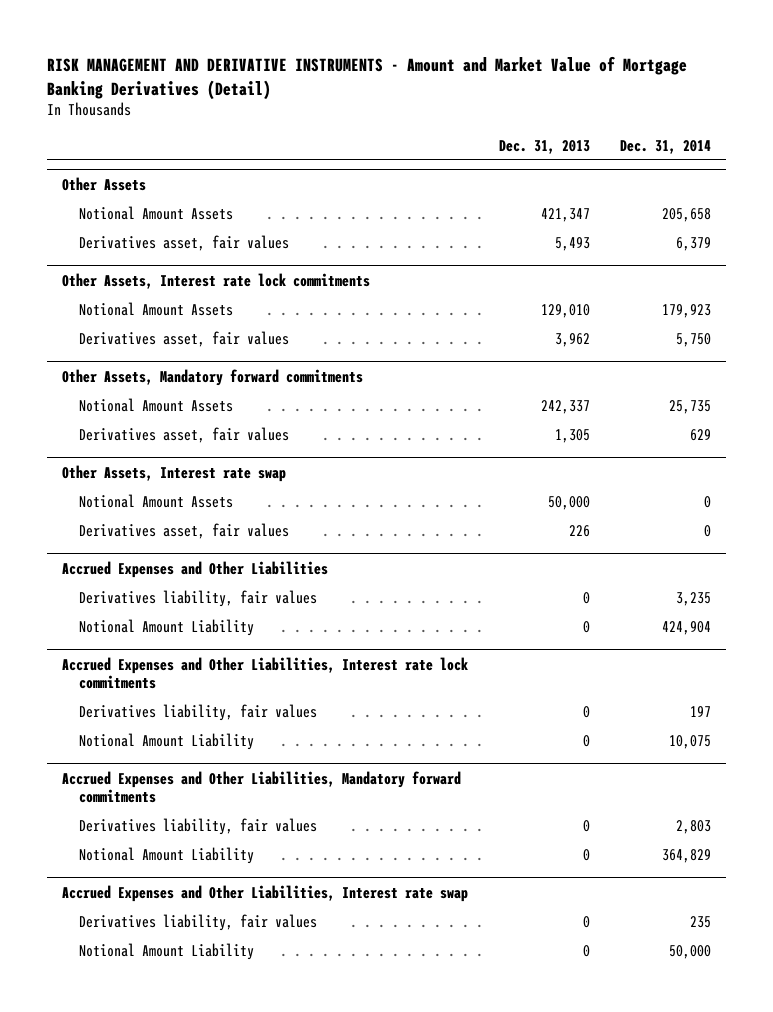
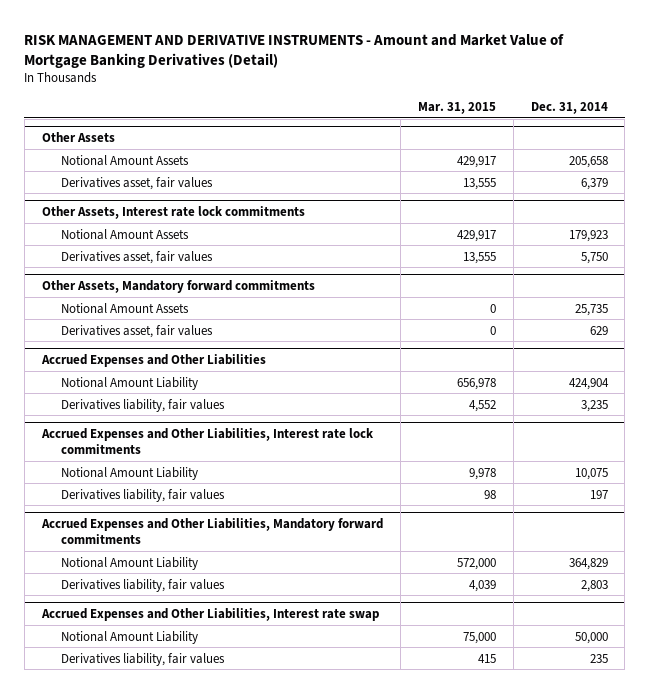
[498,139,590,154] Dec. 31, 2013 -> none
none -> [417,101,496,114] Mar. 31, 2015
[62,464,287,482] Other Assets, Interest rate swap -> none
[78,493,233,508] Notional Amount Assets -> none
[78,522,289,539] Derivatives asset, fair values -> none
[78,589,317,607] Derivatives liability, fair values -> [60,398,225,412] Derivatives liability, fair values
[78,703,317,721] Derivatives liability, fair values -> [60,488,225,502] Derivatives liability, fair values
[78,817,317,835] Derivatives liability, fair values -> [60,578,225,592] Derivatives liability, fair values
[78,913,317,931] Derivatives liability, fair values -> [60,652,225,666] Derivatives liability, fair values

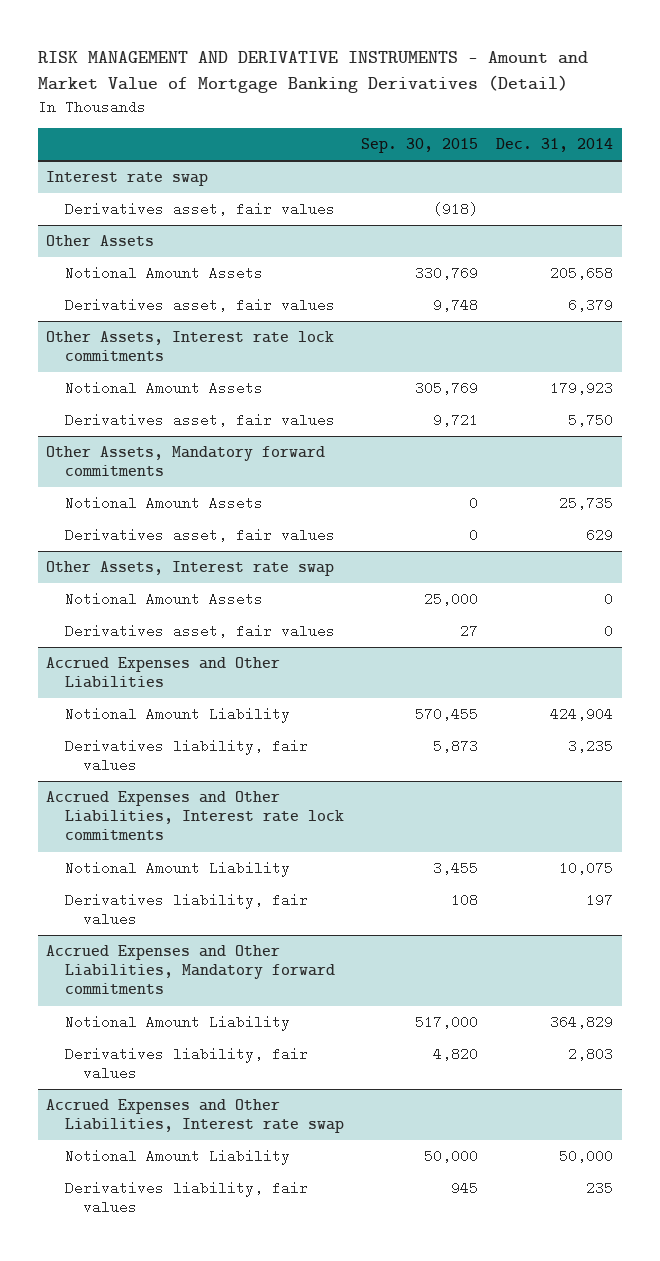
[417,101,496,114] Mar. 31, 2015 -> none
none -> [361,138,479,154] Sep. 30, 2015
none -> [46,171,209,187] Interest rate swap
none -> [64,202,335,217] Derivatives asset, fair values
none -> [46,561,335,577] Other Assets, Interest rate swap
none -> [64,592,263,607] Notional Amount Assets
none -> [64,624,335,639] Derivatives asset, fair values

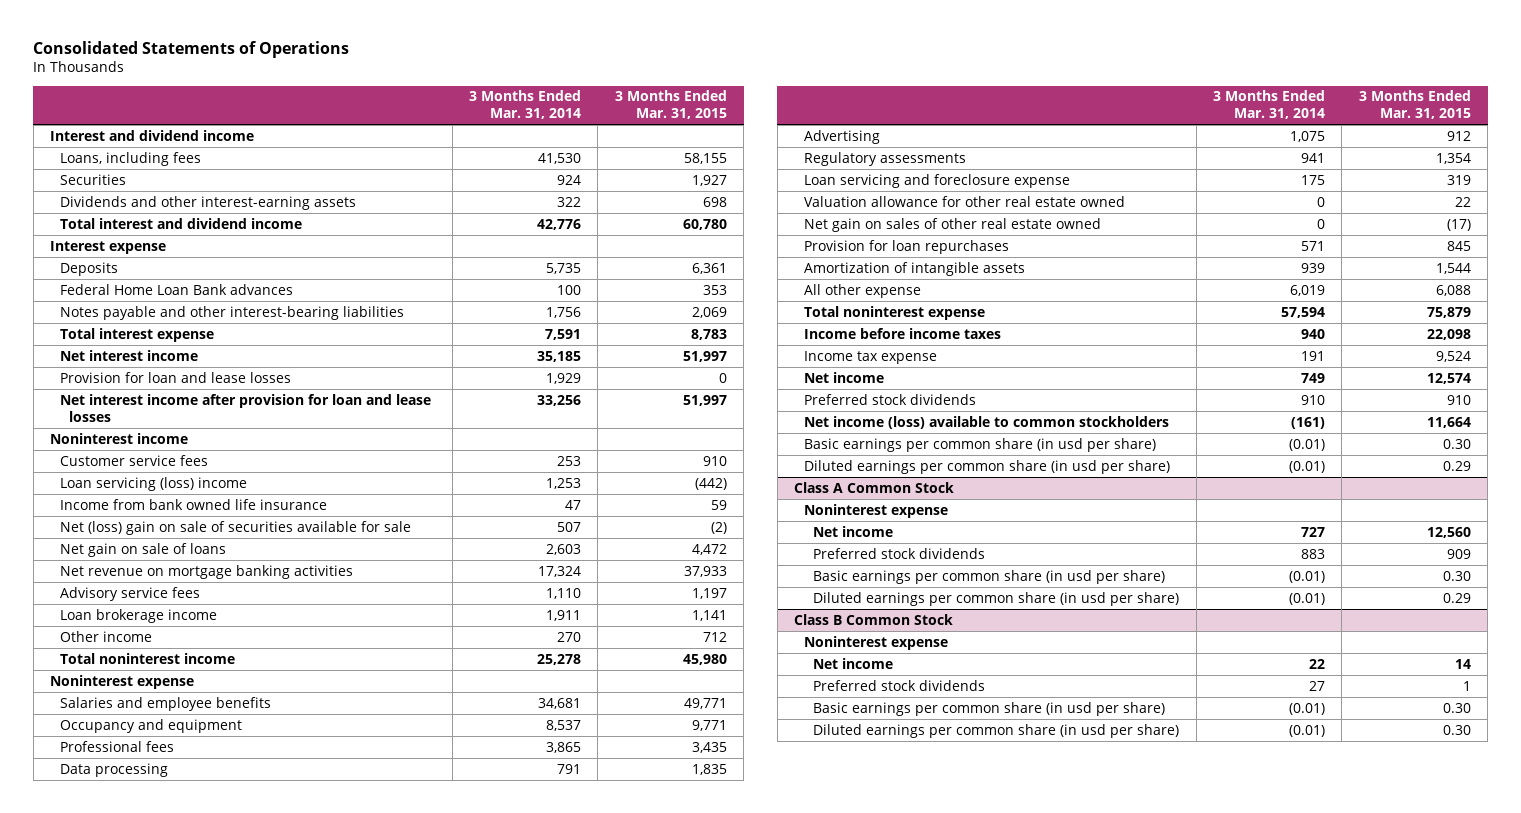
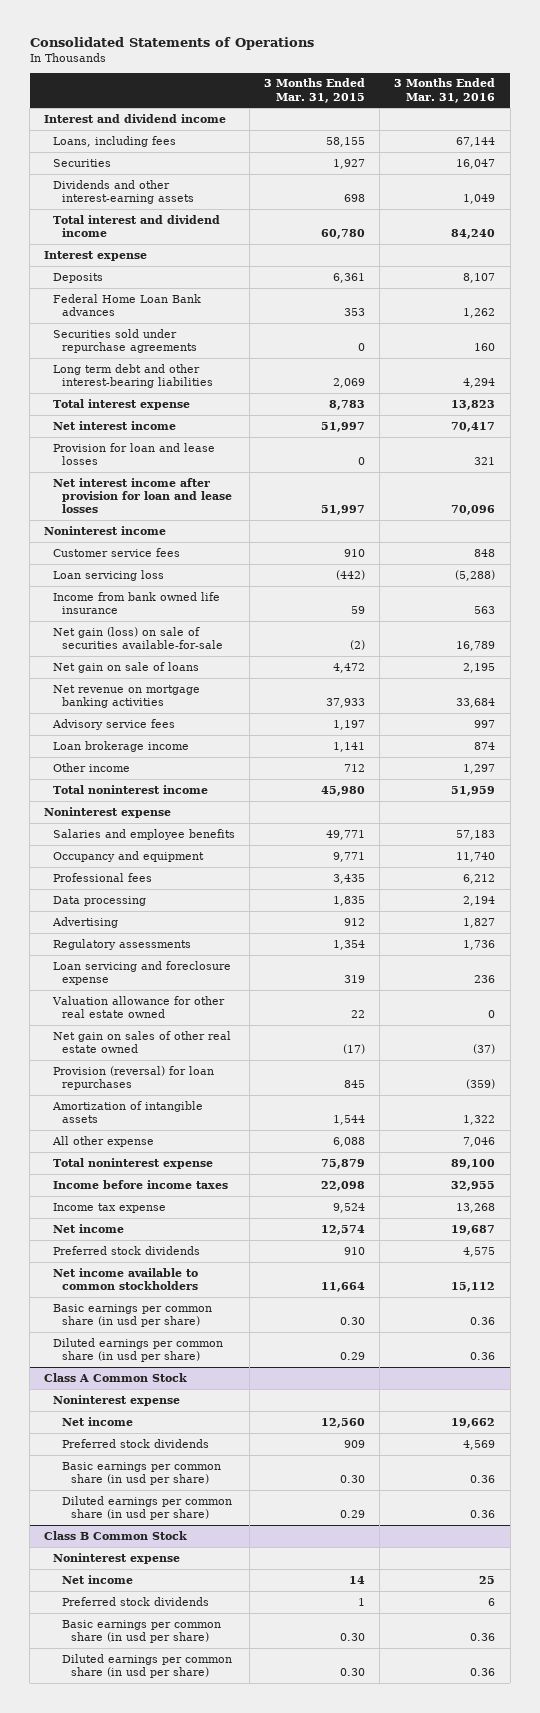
[468,90,581,120] 3 Months Ended Mar. 31, 2014 -> none
none -> [394,78,496,103] 3 Months Ended Mar. 31, 2016
none -> [53,328,197,353] Securities sold under repurchase agreements
[59,305,404,320] Notes payable and other interest-bearing liabilities -> [53,363,213,388] Long term debt and other interest-bearing liabilities
[59,476,247,491] Loan servicing (loss) income -> [53,569,165,581] Loan servicing loss
[59,520,411,535] Net (loss) gain on sale of securities available for sale -> [53,626,223,649] Net gain (loss) on sale of securities available-for-sale
[803,239,1009,254] Provision for loan repurchases -> [53,1065,215,1090] Provision (reversal) for loan repurchases
[803,415,1169,429] Net income (loss) available to common stockholders -> [53,1267,199,1290] Net income available to common stockholders

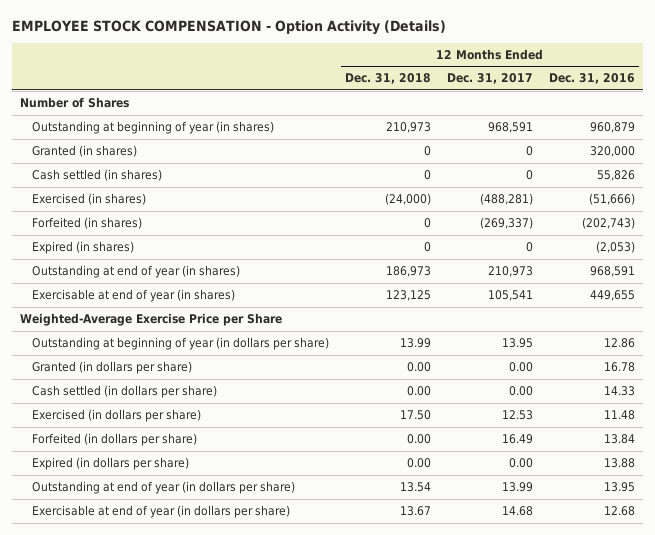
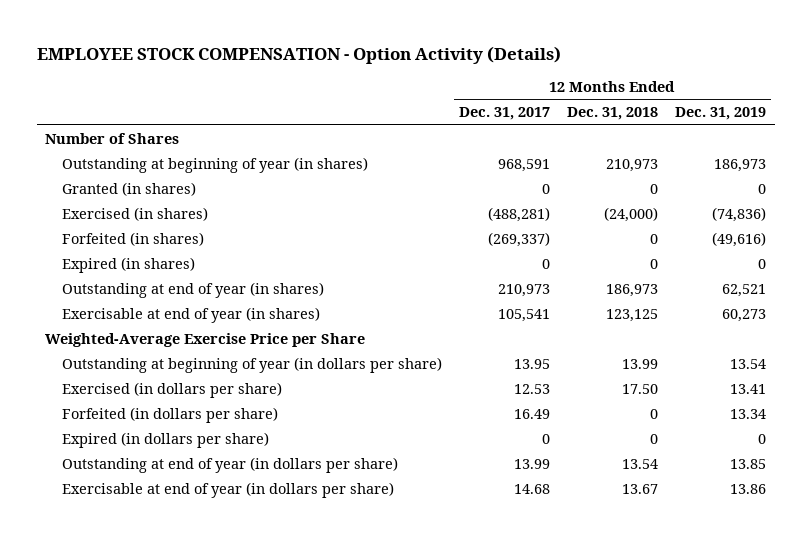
[549,73,636,85] Dec. 31, 2016 -> none
none -> [675,107,767,121] Dec. 31, 2019
[31,169,162,182] Cash settled (in shares) -> none
[31,361,192,375] Granted (in dollars per share) -> none
[31,385,217,399] Cash settled (in dollars per share) -> none
[406,434,431,445] 0.00 -> [649,408,658,419] 0
[406,458,431,469] 0.00 -> [649,433,658,444] 0
[509,458,534,469] 0.00 -> [541,433,550,444] 0

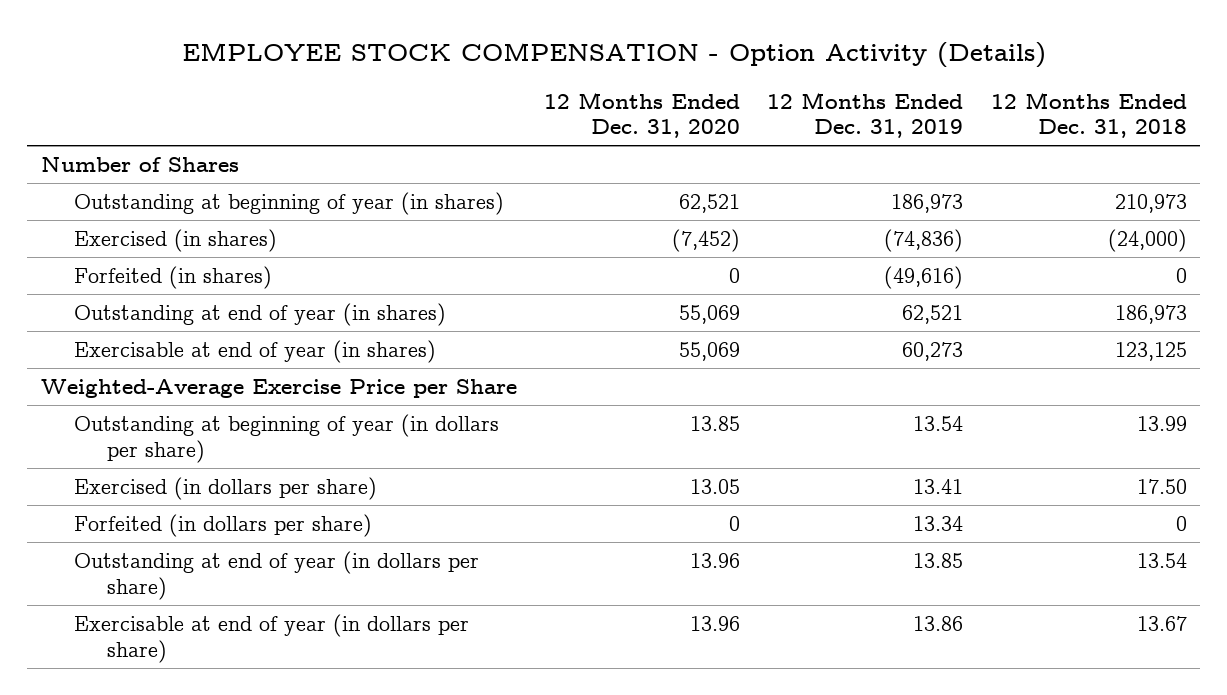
[458,107,550,121] Dec. 31, 2017 -> none
none -> [543,91,740,138] 12 Months Ended Dec. 31, 2020
[61,181,196,196] Granted (in shares) -> none
[61,256,195,273] Expired (in shares) -> none
[61,431,269,448] Expired (in dollars per share) -> none

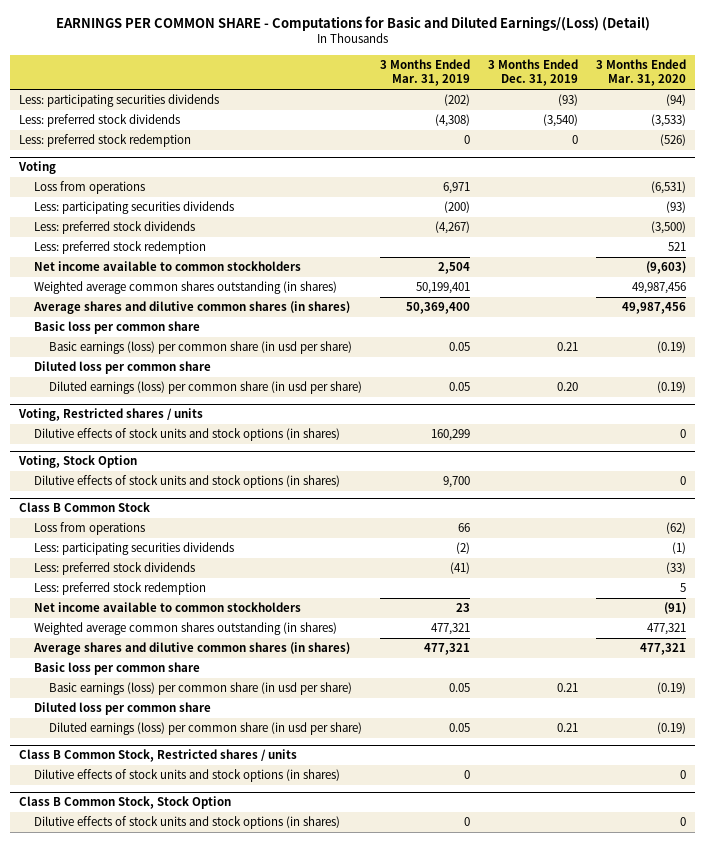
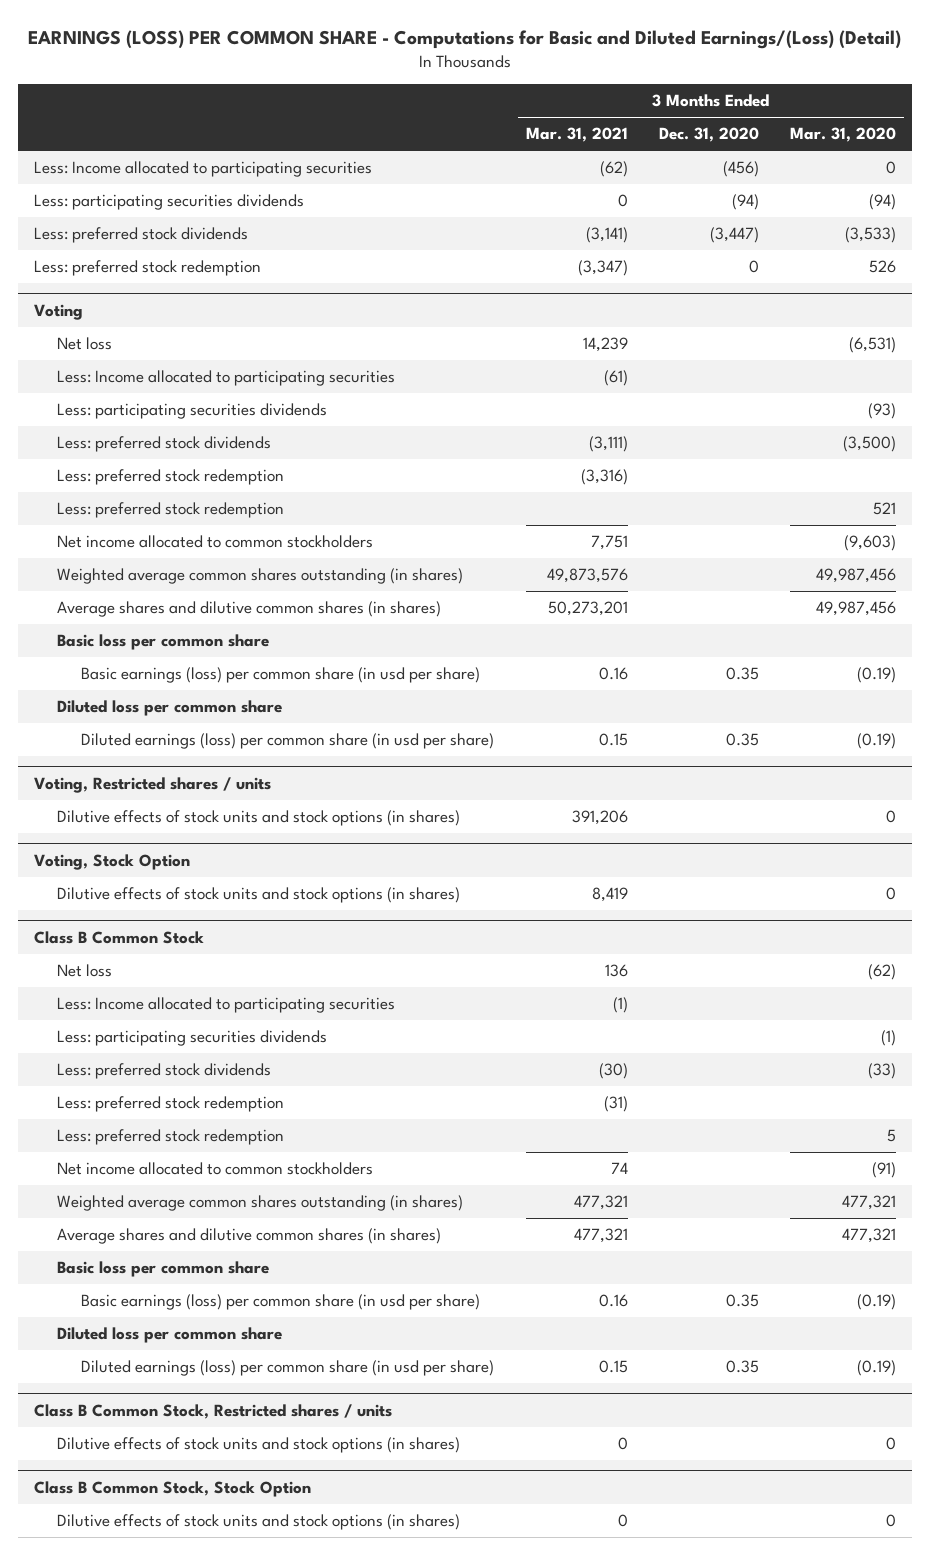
[55,15,650,31] EARNINGS PER COMMON SHARE - Computations for Basic and Diluted Earnings/(Loss) (Detail) -> [28,30,902,50] EARNINGS (LOSS) PER COMMON SHARE - Computations for Basic and Diluted Earnings/(Loss) (Detail)
[380,59,471,87] 3 Months Ended Mar. 31, 2019 -> none
[488,59,579,87] 3 Months Ended Dec. 31, 2019 -> none
none -> [525,127,628,143] Mar. 31, 2021
none -> [658,127,759,143] Dec. 31, 2020
none -> [33,161,372,178] Less: Income allocated to participating securities
[660,134,687,147] (526) -> [869,260,897,274] 526
[34,181,146,195] Loss from operations -> [57,337,113,351] Net loss
none -> [57,370,396,387] Less: Income allocated to participating securities
none -> [57,469,285,486] Less: preferred stock redemption
[34,261,302,272] Net income available to common stockholders -> [57,535,374,549] Net income allocated to common stockholders
[34,522,146,536] Loss from operations -> [57,964,113,978] Net loss
none -> [57,997,396,1014] Less: Income allocated to participating securities
none -> [57,1096,285,1113] Less: preferred stock redemption
[34,602,302,613] Net income available to common stockholders -> [57,1162,374,1176] Net income allocated to common stockholders

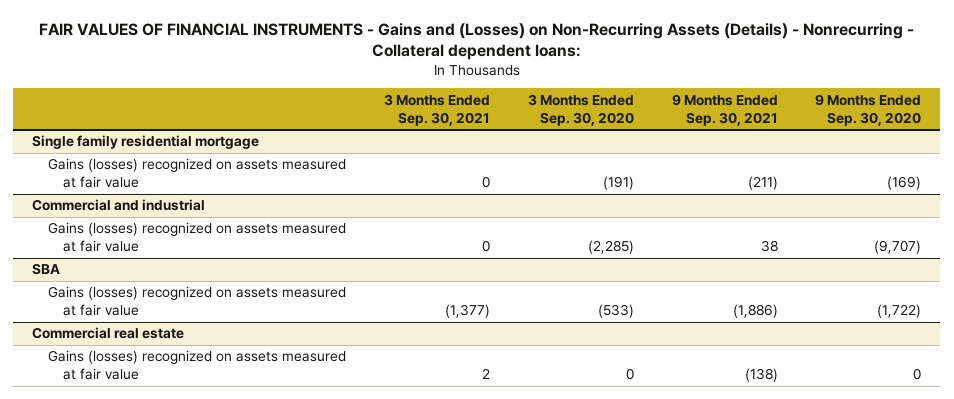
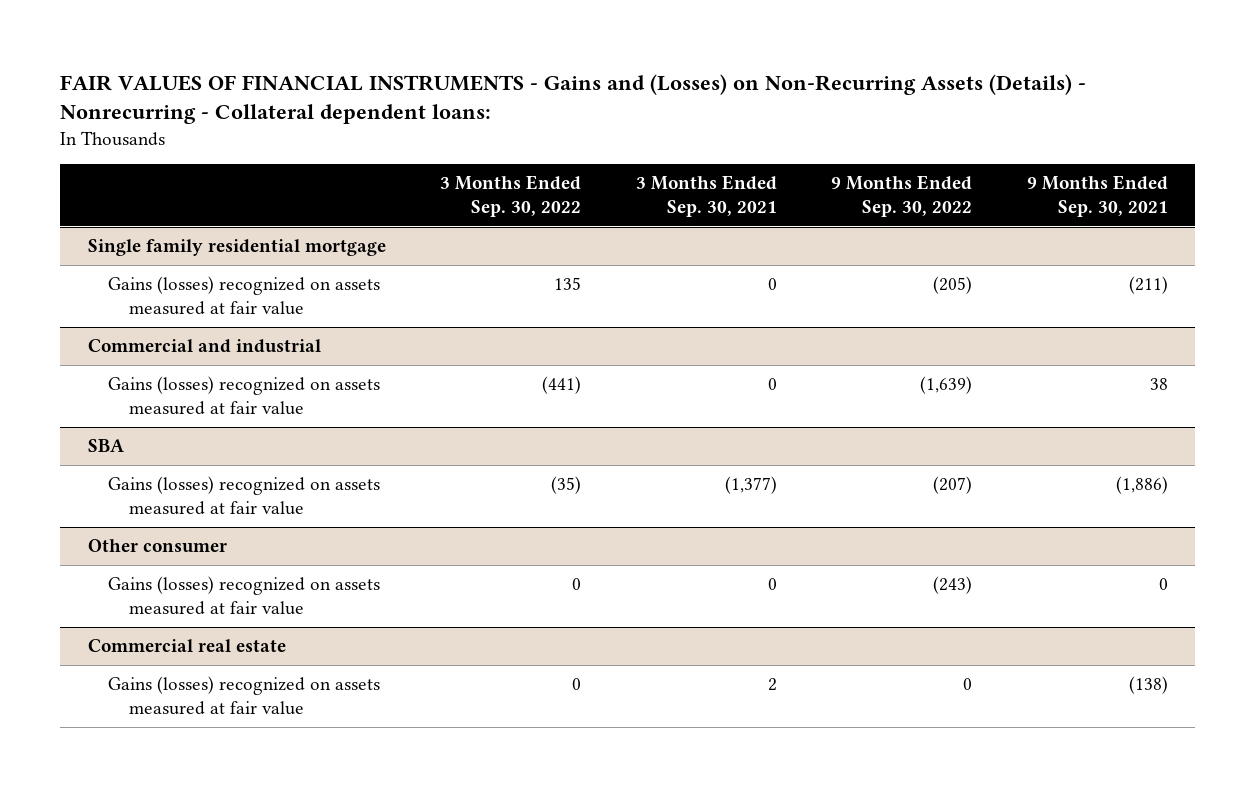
[527,93,634,126] 3 Months Ended Sep. 30, 2020 -> none
[815,93,922,126] 9 Months Ended Sep. 30, 2020 -> none
none -> [440,174,582,218] 3 Months Ended Sep. 30, 2022
none -> [831,174,973,218] 9 Months Ended Sep. 30, 2022
none -> [87,539,227,554] Other consumer
none -> [108,576,381,616] Gains (losses) recognized on assets measured at fair value

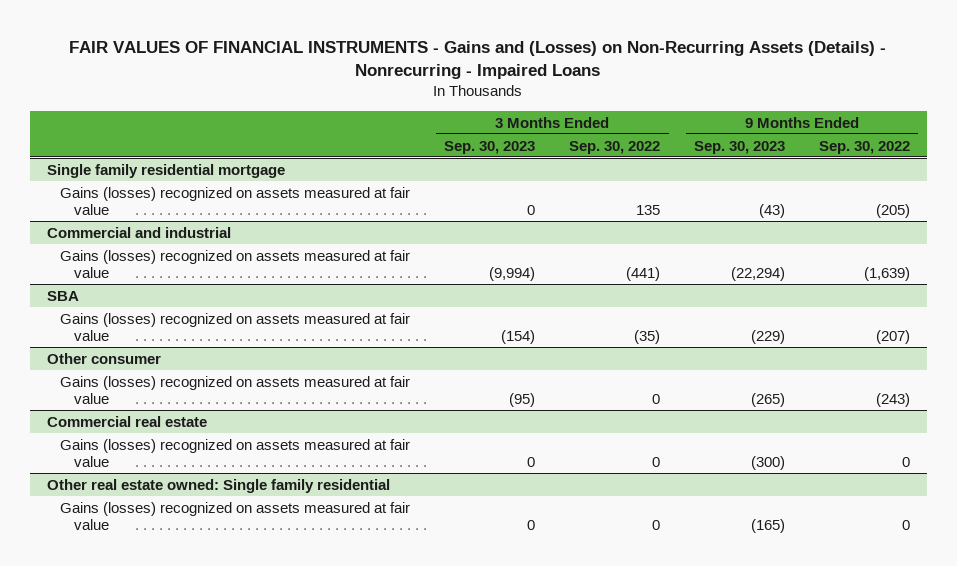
[60,73,1087,125] FAIR VALUES OF FINANCIAL INSTRUMENTS - Gains and (Losses) on Non-Recurring Assets (Details) - Nonrecurring - Collateral dependent loans: -> [69,41,887,80] FAIR VALUES OF FINANCIAL INSTRUMENTS - Gains and (Losses) on Non-Recurring Assets (Details) - Nonrecurring - Impaired Loans
[635,174,777,218] 3 Months Ended Sep. 30, 2021 -> none
[1026,174,1168,218] 9 Months Ended Sep. 30, 2021 -> none
none -> [444,140,536,154] Sep. 30, 2023
none -> [694,140,786,154] Sep. 30, 2023
none -> [46,478,390,493] Other real estate owned: Single family residential
none -> [60,501,411,531] Gains (losses) recognized on assets measured at fair value

